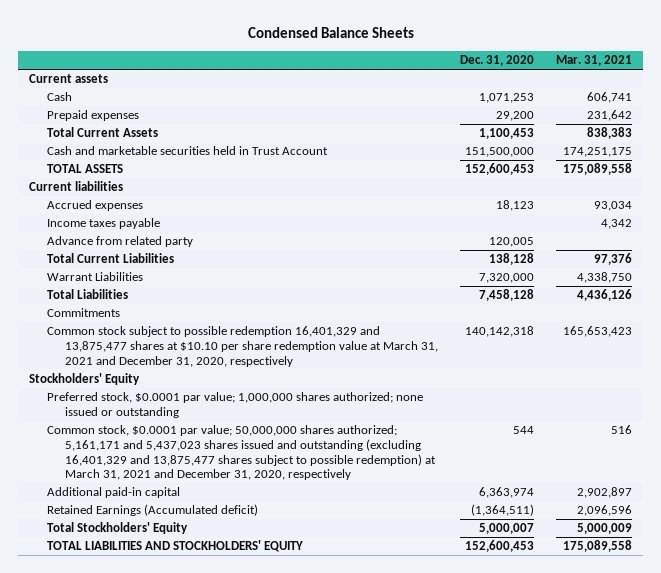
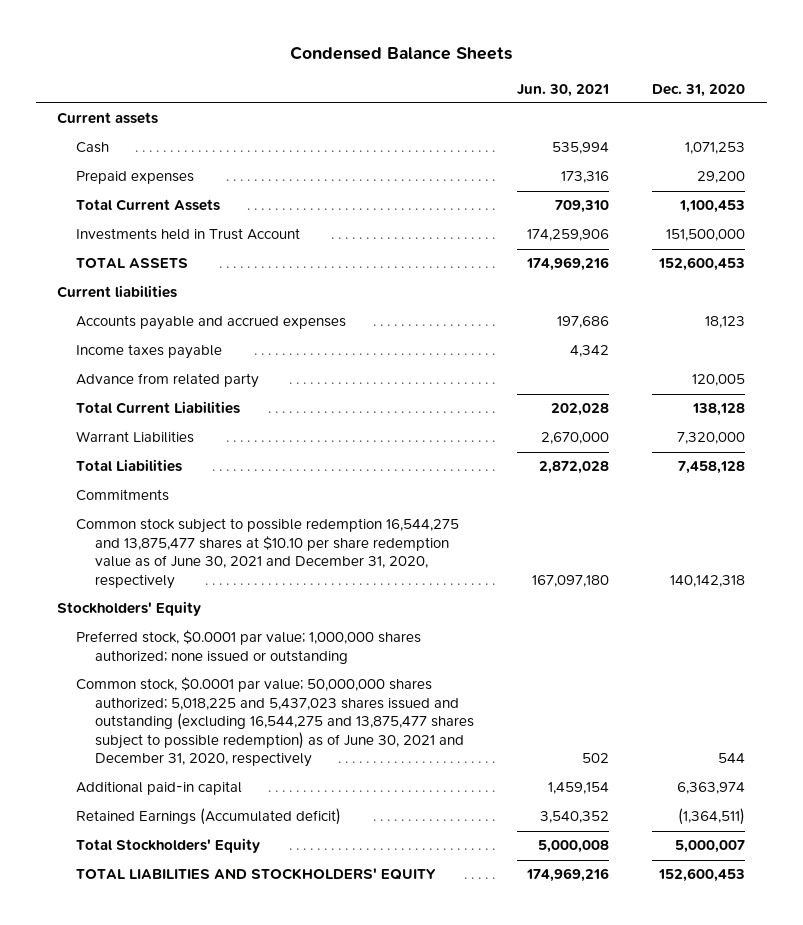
[555,55,632,67] Mar. 31, 2021 -> none
none -> [517,83,610,97] Jun. 30, 2021
[47,146,329,156] Cash and marketable securities held in Trust Account -> [76,228,301,241] Investments held in Trust Account
[47,200,144,212] Accrued expenses -> [76,315,347,331] Accounts payable and accrued expenses
[47,326,439,367] Common stock subject to possible redemption 16,401,329 and 13,875,477 shares at $10.10 per share redemption value at March 31, 2021 and December 31, 2020, respectively -> [76,518,460,589] Common stock subject to possible redemption 16,544,275 and 13,875,477 shares at $10.10 per share redemption value as of June 30, 2021 and December 31, 2020, respectively
[47,425,437,481] Common stock, $0.0001 par value; 50,000,000 shares authorized; 5,161,171 and 5,437,023 shares issued and outstanding (excluding 16,401,329 and 13,875,477 shares subject to possible redemption) at March 31, 2021 and December 31, 2020, respectively -> [76,677,474,768] Common stock, $0.0001 par value; 50,000,000 shares authorized; 5,018,225 and 5,437,023 shares issued and outstanding (excluding 16,544,275 and 13,875,477 shares subject to possible redemption) as of June 30, 2021 and December 31, 2020, respectively

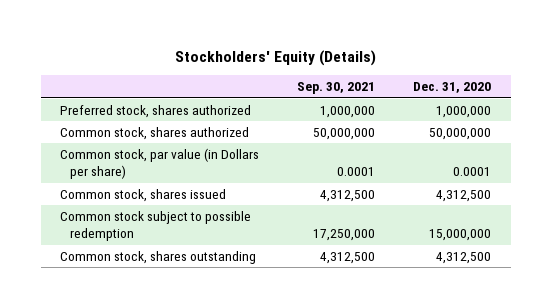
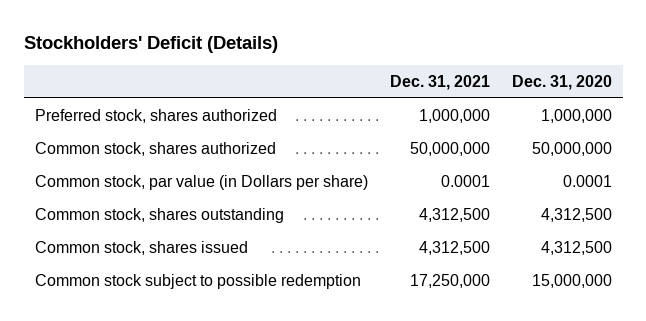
[174,49,376,66] Stockholders' Equity (Details) -> [23,35,278,53] Stockholders' Deficit (Details)
[297,82,376,95] Sep. 30, 2021 -> none
none -> [389,74,490,90] Dec. 31, 2021
[59,250,256,264] Common stock, shares outstanding -> [34,208,284,224] Common stock, shares outstanding

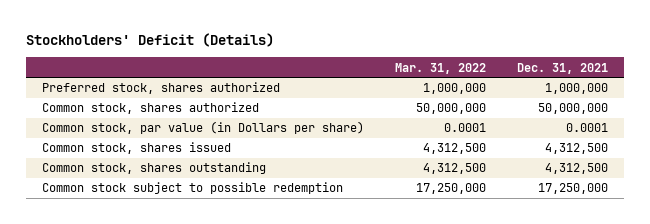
[511,74,612,90] Dec. 31, 2020 -> none
none -> [395,62,487,74] Mar. 31, 2022
[34,208,284,224] Common stock, shares outstanding -> [41,162,266,175] Common stock, shares outstanding

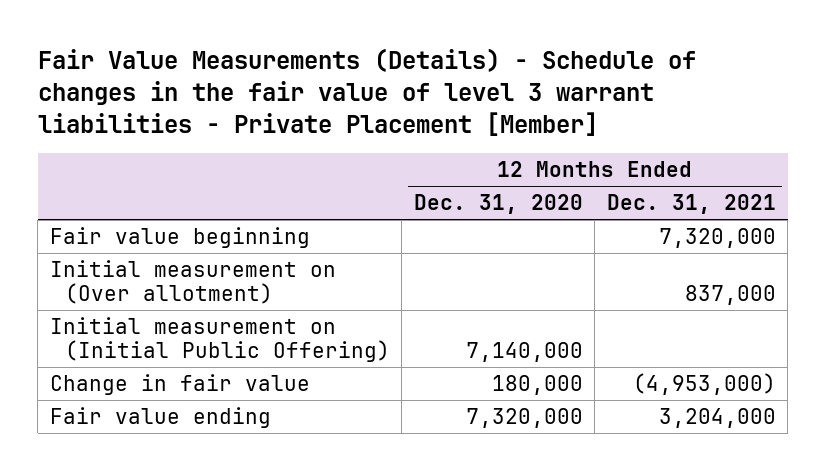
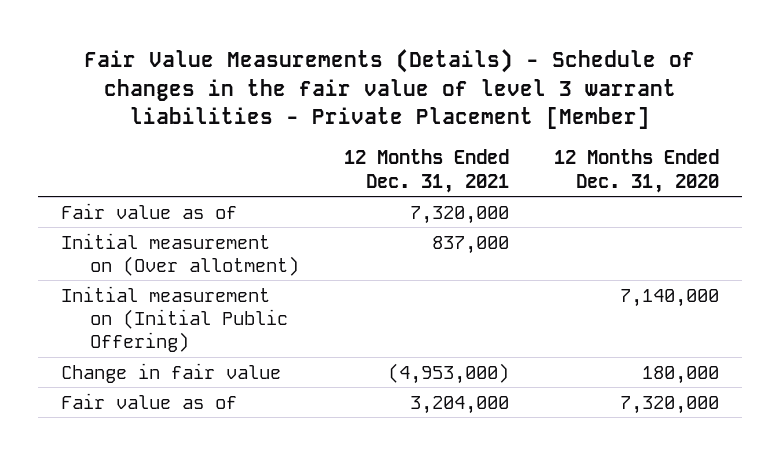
[49,226,310,248] Fair value beginning -> [60,202,237,219] Fair value as of
[49,406,271,428] Fair value ending -> [60,392,237,409] Fair value as of

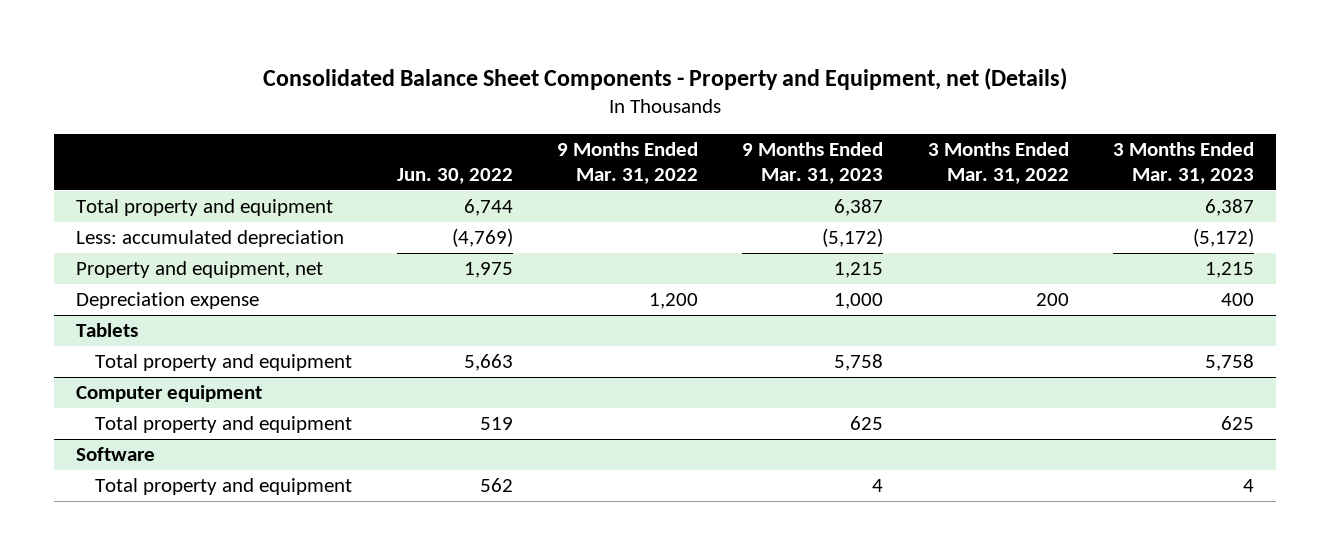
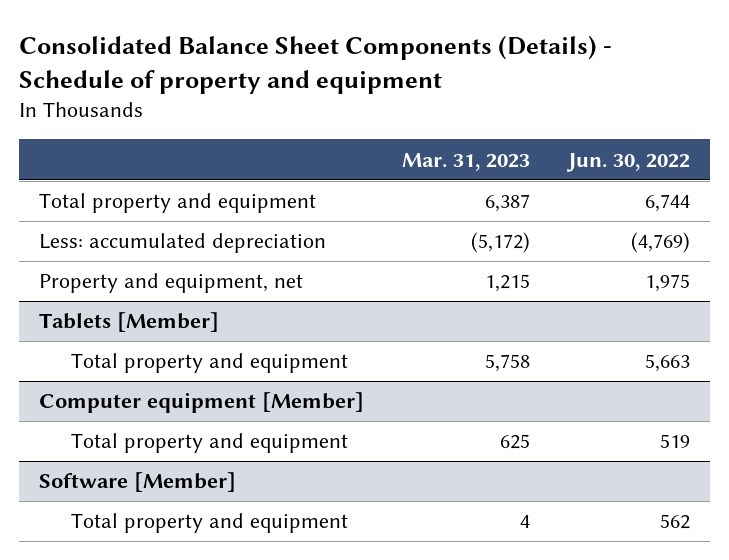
[263,67,1068,90] Consolidated Balance Sheet Components - Property and Equipment, net (Details) -> [19,34,613,94] Consolidated Balance Sheet Components (Details) - Schedule of property and equipment
[557,142,699,185] 9 Months Ended Mar. 31, 2022 -> none
[742,142,884,185] 9 Months Ended Mar. 31, 2023 -> none
[927,142,1069,185] 3 Months Ended Mar. 31, 2022 -> none
[1113,142,1255,185] 3 Months Ended Mar. 31, 2023 -> none
none -> [401,152,530,171] Mar. 31, 2023
[75,292,259,310] Depreciation expense -> none
[75,323,138,338] Tablets -> [38,312,219,333] Tablets [Member]
[75,385,262,403] Computer equipment -> [38,392,364,414] Computer equipment [Member]
[75,447,155,462] Software -> [38,472,236,493] Software [Member]

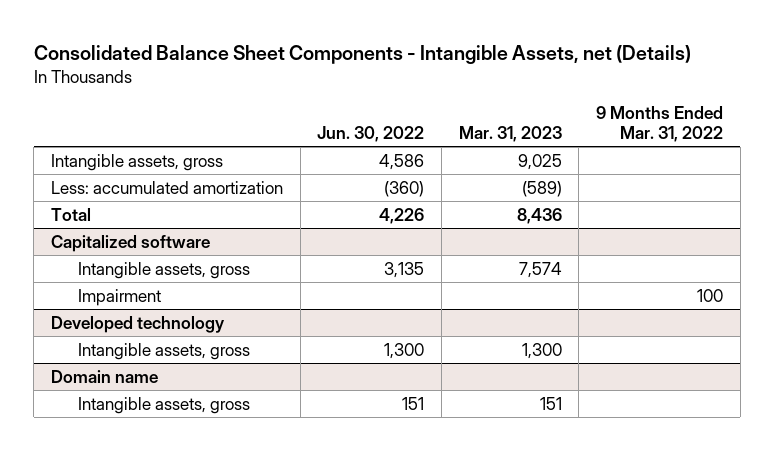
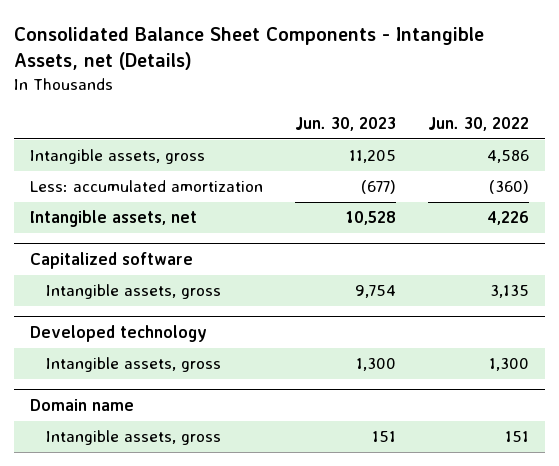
[458,125,562,142] Mar. 31, 2023 -> none
[596,106,724,142] 9 Months Ended Mar. 31, 2022 -> none
none -> [295,116,397,131] Jun. 30, 2023
[50,207,91,221] Total -> [30,210,198,228] Intangible assets, net
[77,288,161,306] Impairment -> none

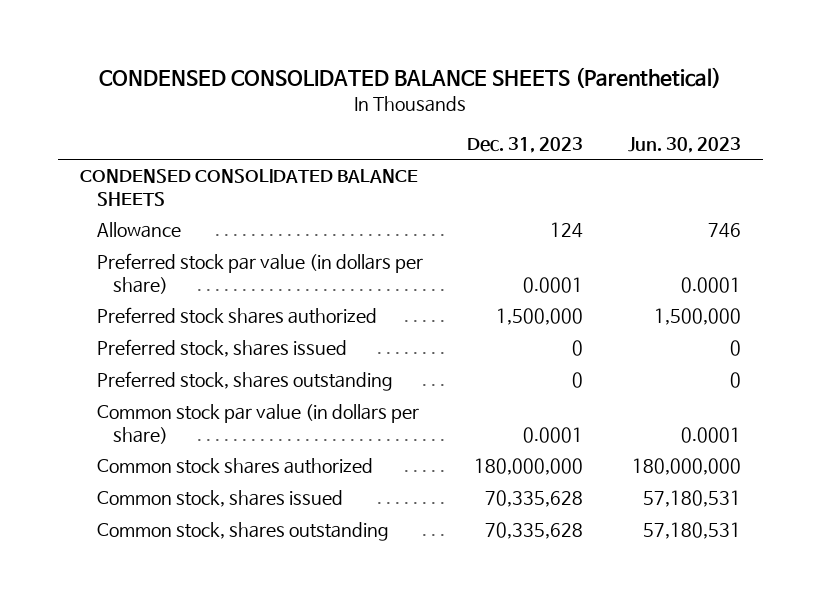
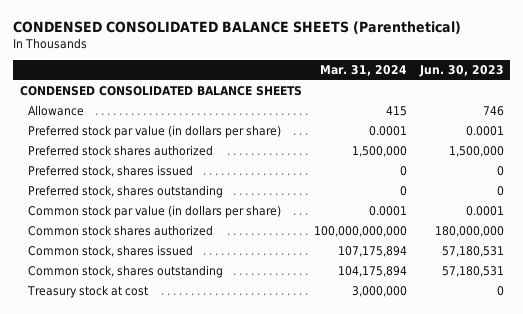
[467,136,584,153] Dec. 31, 2023 -> none
none -> [320,65,408,77] Mar. 31, 2024
none -> [27,285,149,299] Treasury stock at cost

